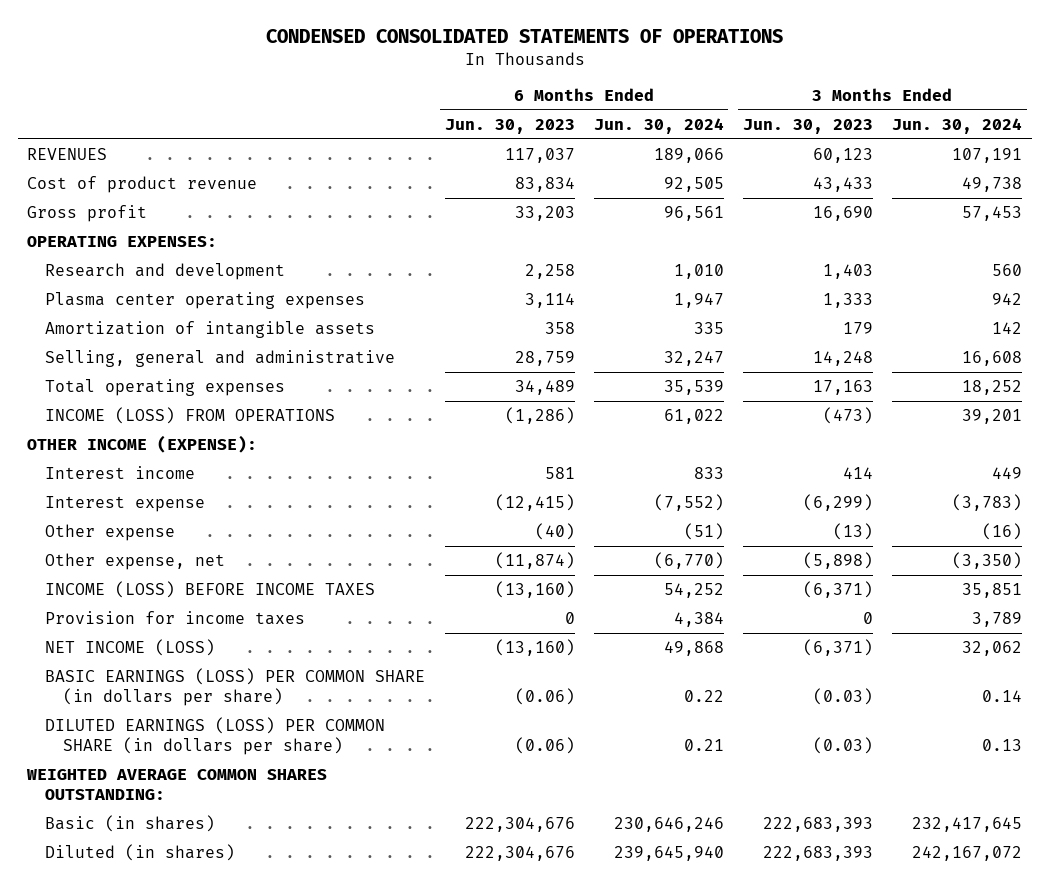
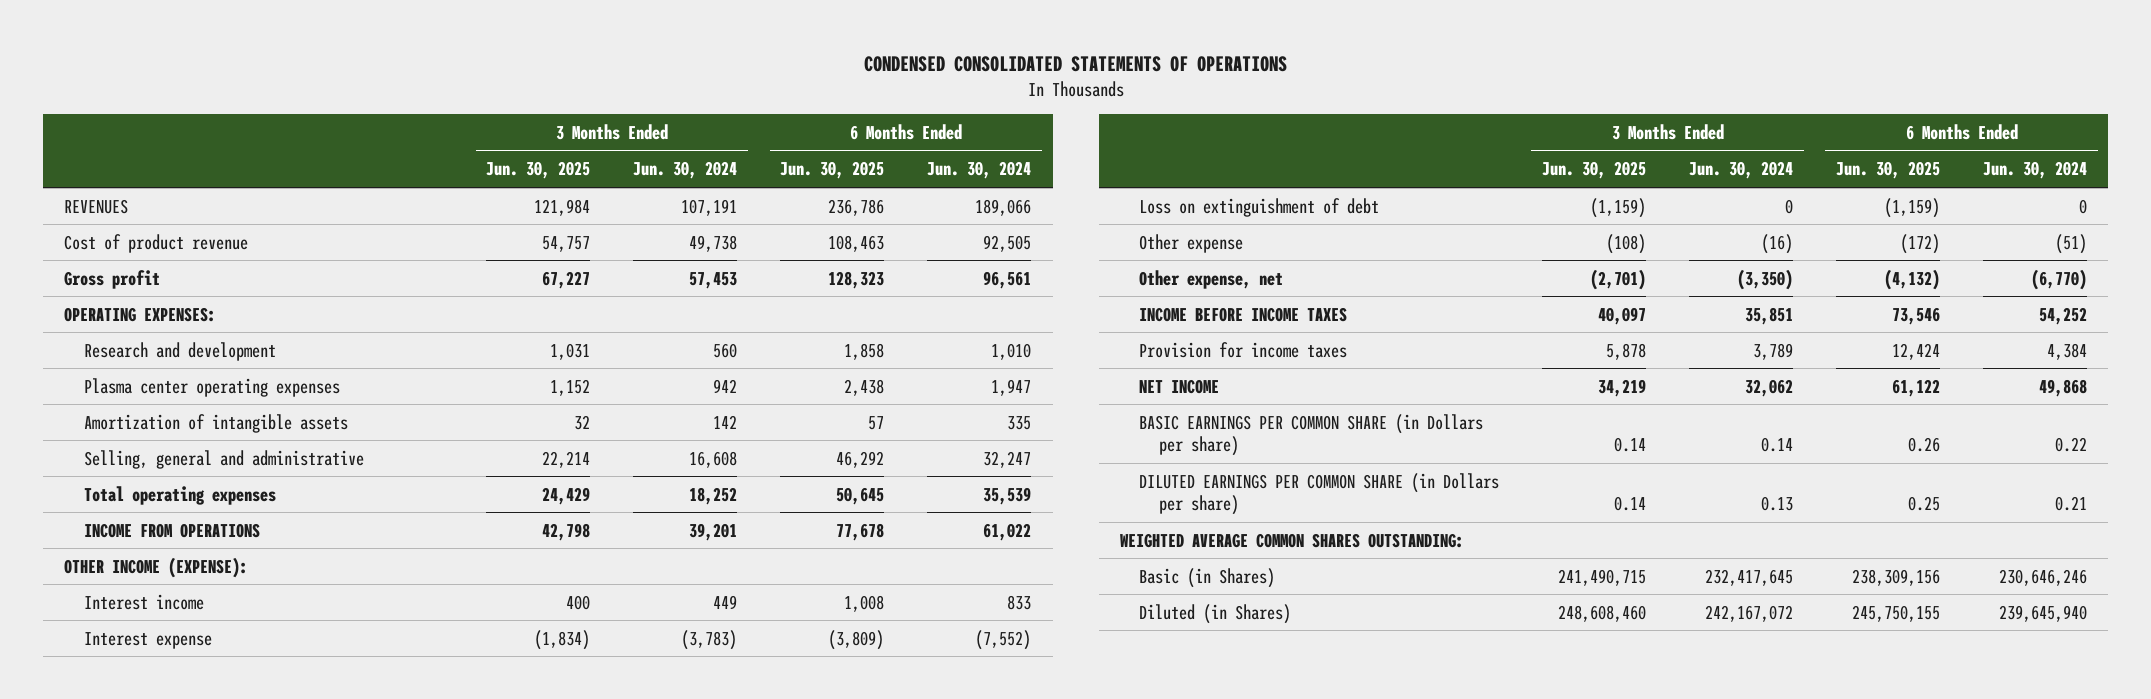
[444,118,575,134] Jun. 30, 2023 -> none
[742,118,873,134] Jun. 30, 2023 -> none
none -> [486,161,591,180] Jun. 30, 2025
none -> [780,161,885,180] Jun. 30, 2025
[45,407,336,425] INCOME (LOSS) FROM OPERATIONS -> [83,522,260,538] INCOME FROM OPERATIONS
none -> [1139,197,1380,217] Loss on extinguishment of debt
[45,581,376,599] INCOME (LOSS) BEFORE INCOME TAXES -> [1139,306,1348,322] INCOME BEFORE INCOME TAXES
[45,639,216,657] NET INCOME (LOSS) -> [1139,378,1220,394] NET INCOME
[45,668,426,707] BASIC EARNINGS (LOSS) PER COMMON SHARE (in dollars per share) -> [1139,413,1484,457] BASIC EARNINGS PER COMMON SHARE (in Dollars per share)
[45,717,386,756] DILUTED EARNINGS (LOSS) PER COMMON SHARE (in dollars per share) -> [1139,472,1500,516] DILUTED EARNINGS PER COMMON SHARE (in Dollars per share)
[45,815,216,833] Basic (in shares) -> [1139,567,1276,588] Basic (in Shares)
[45,844,236,862] Diluted (in shares) -> [1139,603,1292,624] Diluted (in Shares)

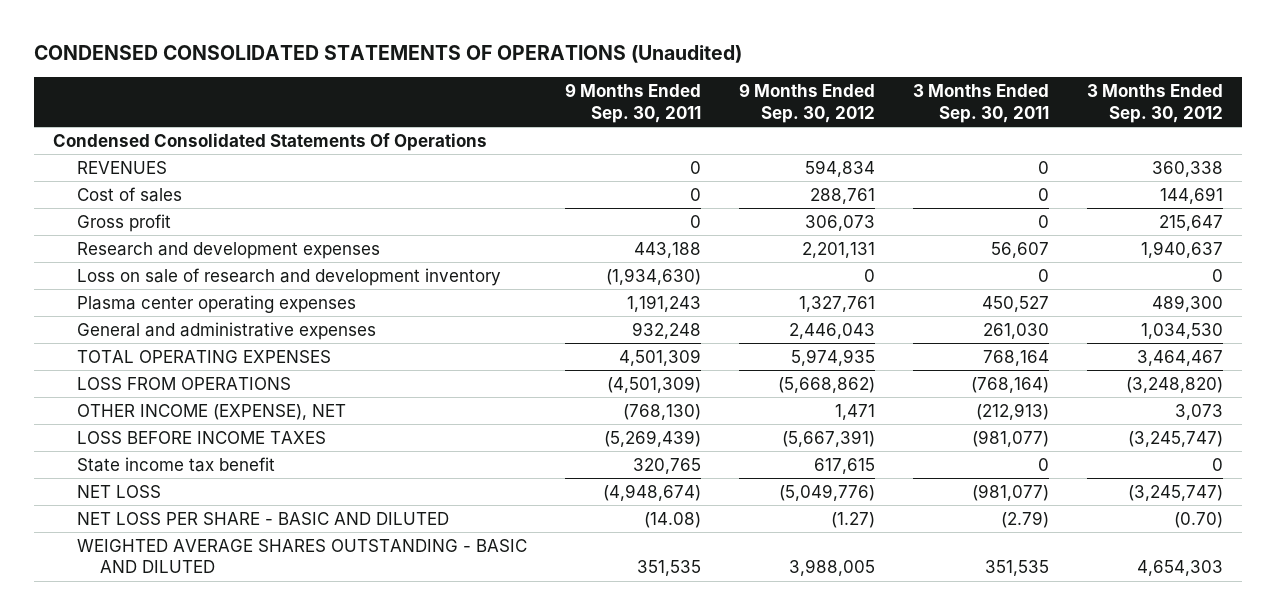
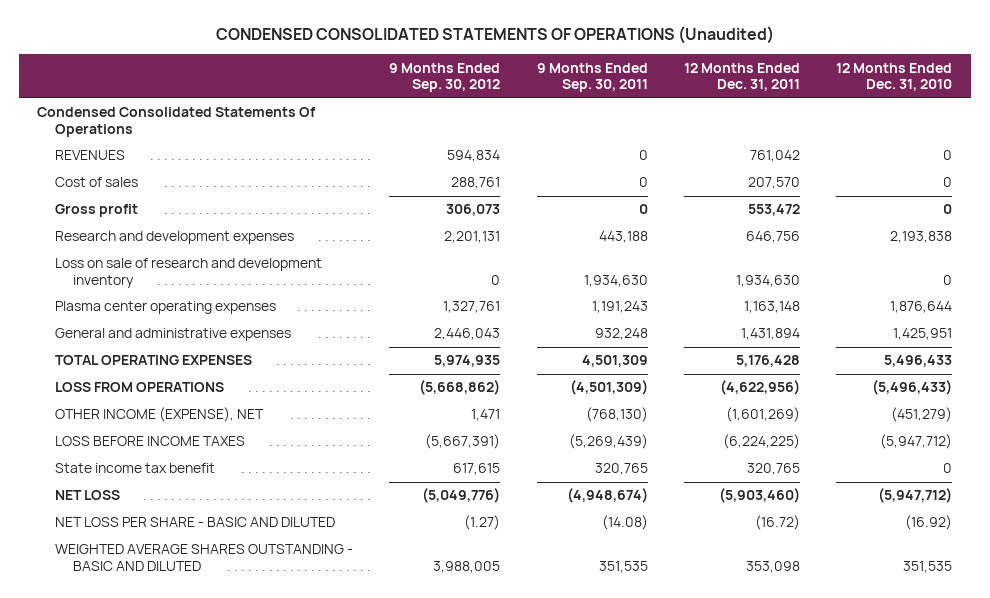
[913,84,1050,123] 3 Months Ended Sep. 30, 2011 -> none
[1087,84,1224,123] 3 Months Ended Sep. 30, 2012 -> none
none -> [684,62,801,92] 12 Months Ended Dec. 31, 2011
none -> [836,62,953,92] 12 Months Ended Dec. 31, 2010
[605,267,701,285] (1,934,630) -> [583,275,648,288] 1,934,630

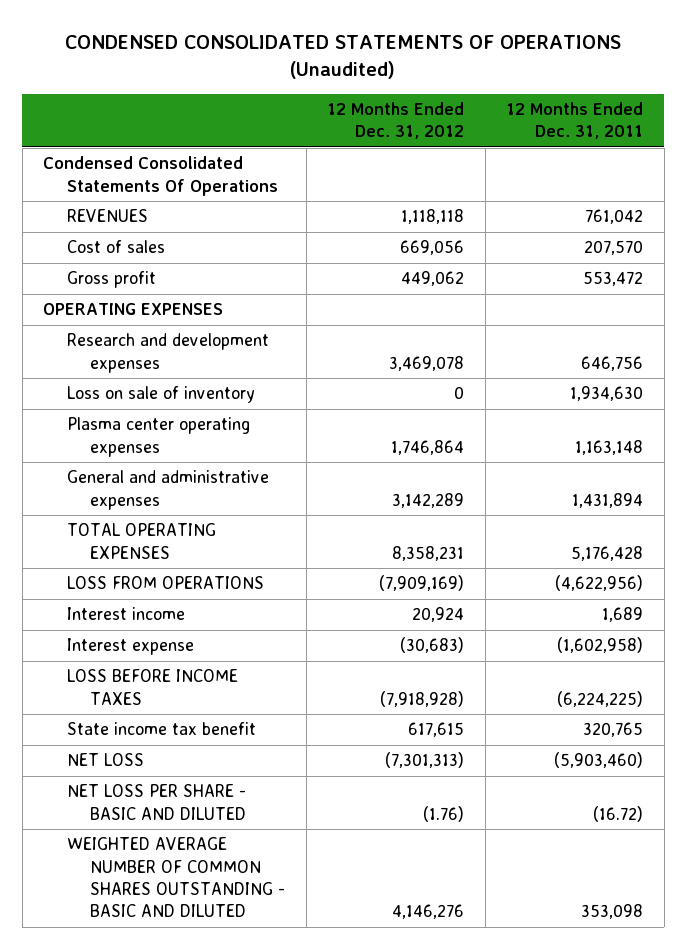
[389,62,501,93] 9 Months Ended Sep. 30, 2012 -> none
[536,62,648,93] 9 Months Ended Sep. 30, 2011 -> none
[836,62,953,92] 12 Months Ended Dec. 31, 2010 -> none
none -> [327,102,465,140] 12 Months Ended Dec. 31, 2012
none -> [43,303,224,316] OPERATING EXPENSES
[54,258,322,289] Loss on sale of research and development inventory -> [66,386,255,404] Loss on sale of inventory
[54,407,264,423] OTHER INCOME (EXPENSE), NET -> none
none -> [66,607,185,621] Interest income
none -> [66,638,194,656] Interest expense
[54,544,353,572] WEIGHTED AVERAGE SHARES OUTSTANDING - BASIC AND DILUTED -> [66,837,286,918] WEIGHTED AVERAGE NUMBER OF COMMON SHARES OUTSTANDING - BASIC AND DILUTED

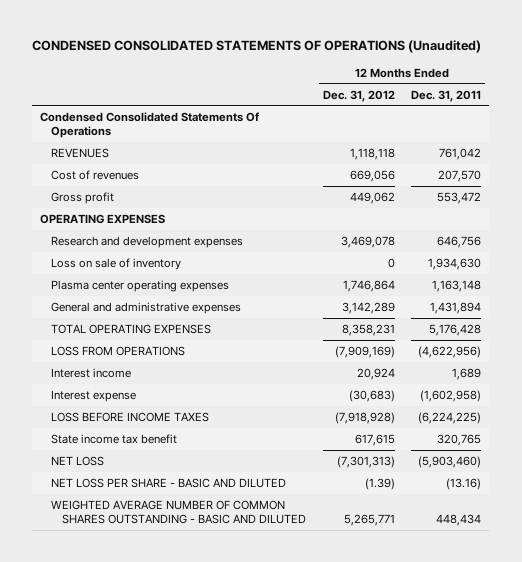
[66,240,165,254] Cost of sales -> [51,170,140,181] Cost of revenues
[423,805,465,822] (1.76) -> [364,478,395,491] (1.39)
[593,805,644,822] (16.72) -> [446,478,482,491] (13.16)
[392,904,465,920] 4,146,276 -> [343,514,395,527] 5,265,771
[581,904,644,920] 353,098 -> [436,514,482,527] 448,434

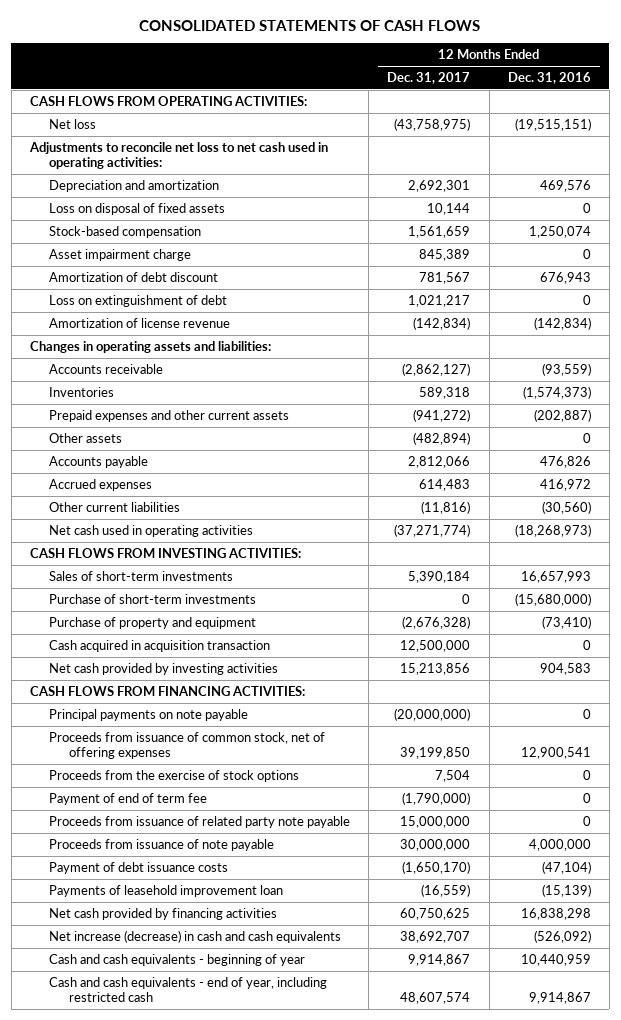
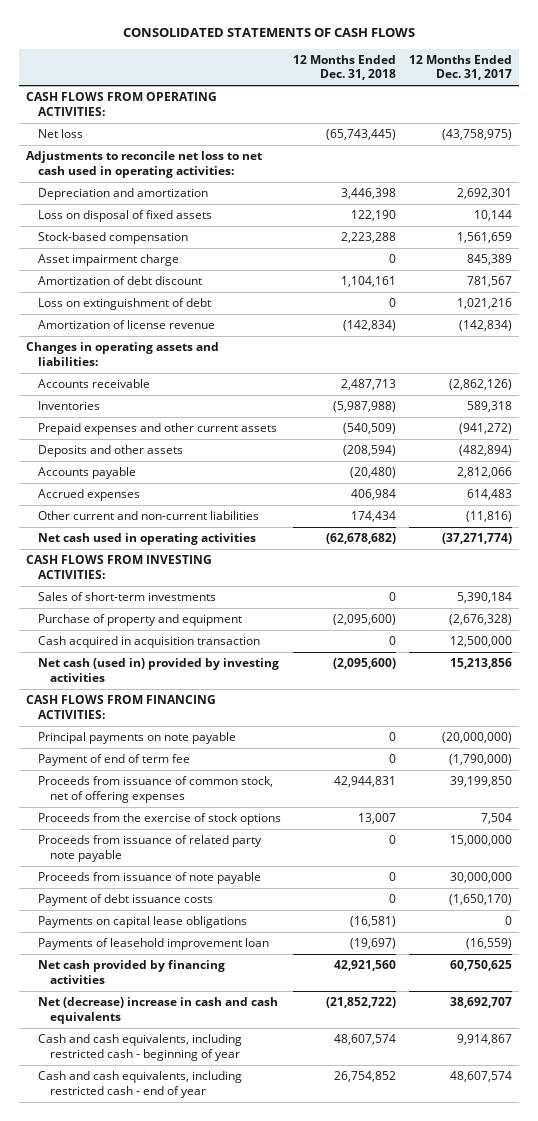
[507,71,591,84] Dec. 31, 2016 -> none
none -> [293,54,397,81] 12 Months Ended Dec. 31, 2018
[408,294,471,307] 1,021,217 -> [457,298,513,310] 1,021,216
[402,362,471,376] (2,862,127) -> [449,379,513,391] (2,862,126)
[49,432,123,443] Other assets -> [37,445,183,458] Deposits and other assets
[49,501,181,512] Other current liabilities -> [37,511,259,521] Other current and non-current liabilities
[49,593,257,604] Purchase of short-term investments -> none
[49,662,279,675] Net cash provided by investing activities -> [37,658,279,682] Net cash (used in) provided by investing activities
[49,792,208,805] Payment of end of term fee -> [37,754,190,767] Payment of end of term fee
none -> [37,916,247,929] Payments on capital lease obligations
[49,929,342,943] Net increase (decrease) in cash and cash equivalents -> [37,997,278,1024] Net (decrease) increase in cash and cash equivalents
[49,953,306,966] Cash and cash equivalents - beginning of year -> [37,1034,242,1061] Cash and cash equivalents, including restricted cash - beginning of year
[49,976,328,1002] Cash and cash equivalents - end of year, including restricted cash -> [37,1071,242,1098] Cash and cash equivalents, including restricted cash - end of year

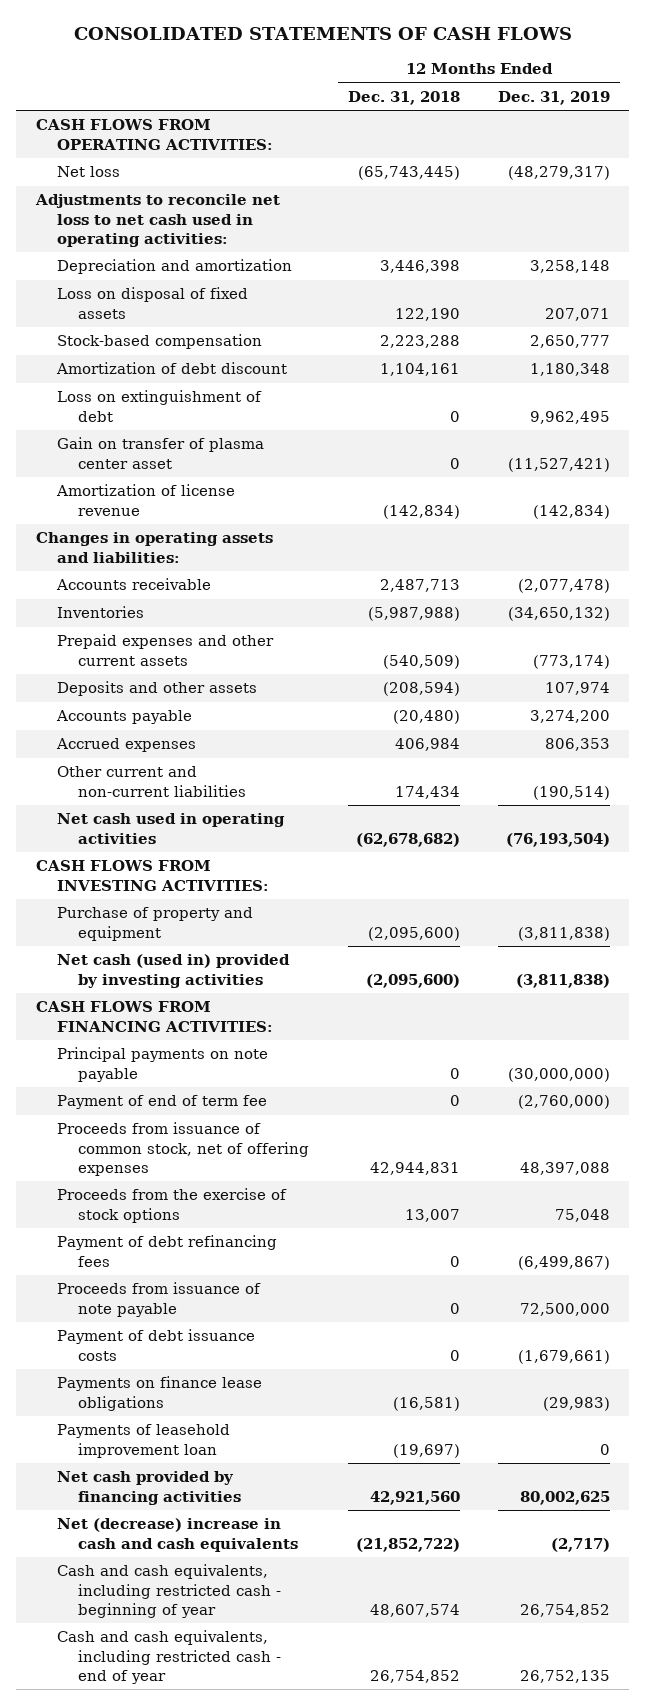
[409,54,513,81] 12 Months Ended Dec. 31, 2017 -> none
none -> [498,90,611,105] Dec. 31, 2019
[37,254,179,267] Asset impairment charge -> none
none -> [56,437,264,469] Gain on transfer of plasma center asset
[37,592,216,602] Sales of short-term investments -> none
[37,636,260,649] Cash acquired in acquisition transaction -> none
[37,835,262,862] Proceeds from issuance of related party note payable -> none
none -> [56,1235,277,1267] Payment of debt refinancing fees
[37,916,247,929] Payments on capital lease obligations -> [56,1376,262,1411] Payments on finance lease obligations

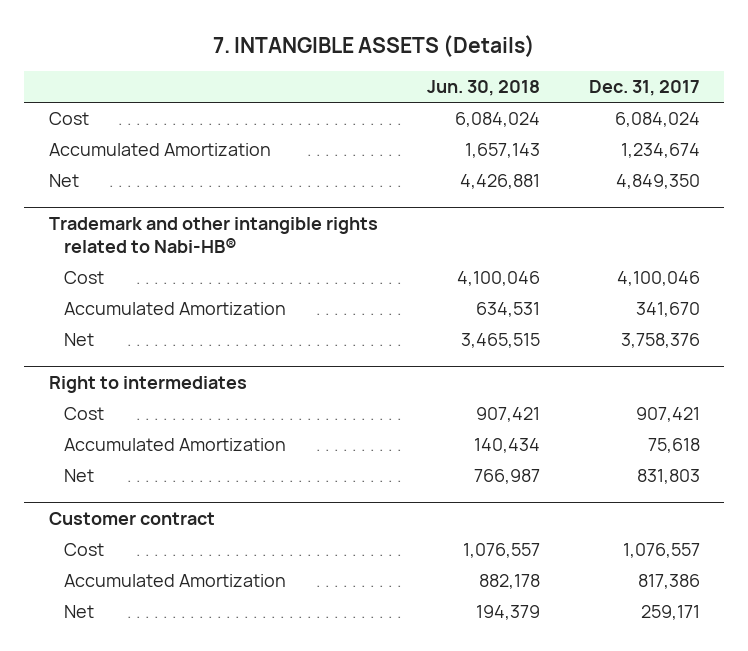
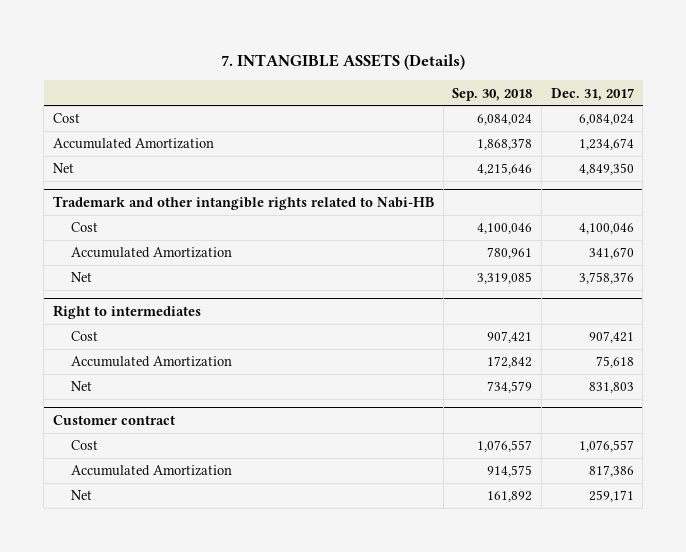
[426,80,540,97] Jun. 30, 2018 -> none
none -> [452,87,533,101] Sep. 30, 2018
[48,216,378,254] Trademark and other intangible rights related to Nabi-HB® -> [52,196,434,211] Trademark and other intangible rights related to Nabi-HB

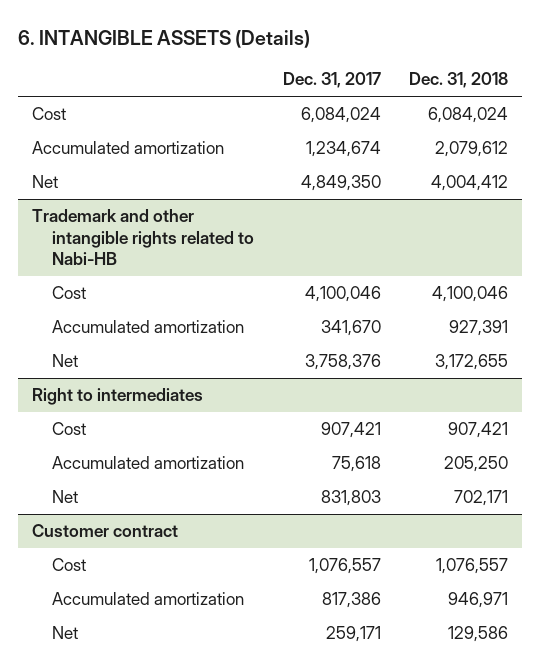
[221,53,466,70] 7. INTANGIBLE ASSETS (Details) -> [18,29,311,48] 6. INTANGIBLE ASSETS (Details)
[452,87,533,101] Sep. 30, 2018 -> none
none -> [408,72,508,89] Dec. 31, 2018
[52,138,214,150] Accumulated Amortization -> [32,141,225,155] Accumulated amortization
[71,247,233,259] Accumulated Amortization -> [52,320,245,334] Accumulated amortization
[71,356,233,368] Accumulated Amortization -> [52,456,245,470] Accumulated amortization
[71,465,233,477] Accumulated Amortization -> [52,592,245,606] Accumulated amortization

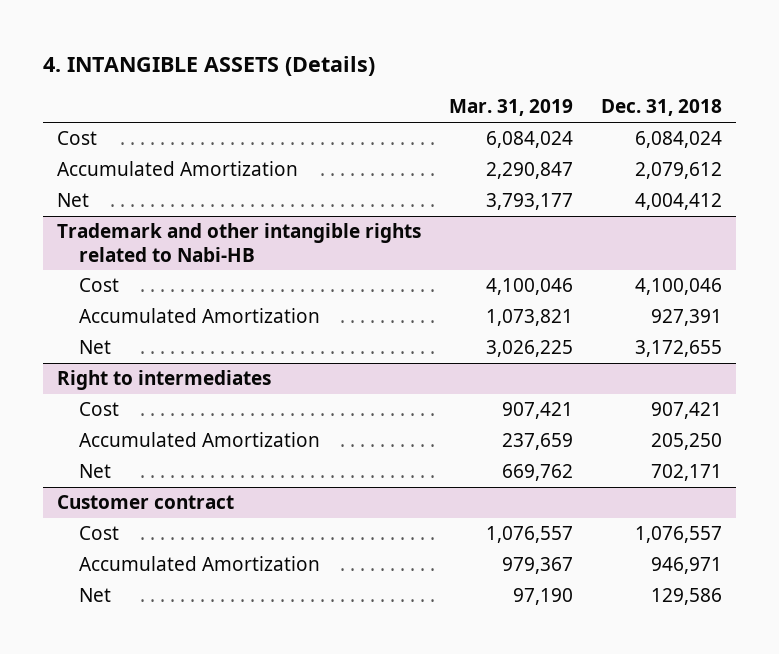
[18,29,311,48] 6. INTANGIBLE ASSETS (Details) -> [42,56,375,77] 4. INTANGIBLE ASSETS (Details)
[282,72,381,89] Dec. 31, 2017 -> none
none -> [449,99,574,117] Mar. 31, 2019
[32,141,225,155] Accumulated amortization -> [56,161,298,177] Accumulated Amortization
[52,320,245,334] Accumulated amortization -> [79,308,321,324] Accumulated Amortization
[52,456,245,470] Accumulated amortization -> [79,432,321,448] Accumulated Amortization
[52,592,245,606] Accumulated amortization -> [79,556,321,572] Accumulated Amortization

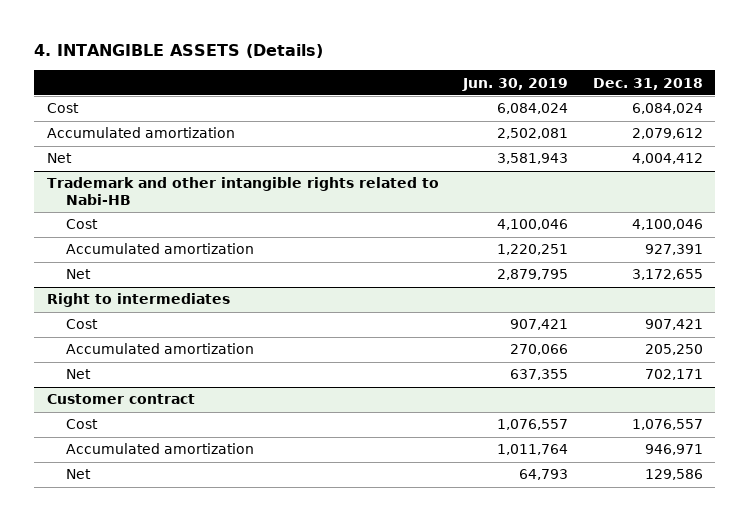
[449,99,574,117] Mar. 31, 2019 -> none
none -> [462,77,569,91] Jun. 30, 2019
[56,161,298,177] Accumulated Amortization -> [46,127,235,139] Accumulated amortization
[79,308,321,324] Accumulated Amortization -> [66,243,255,255] Accumulated amortization
[79,432,321,448] Accumulated Amortization -> [66,343,255,355] Accumulated amortization
[79,556,321,572] Accumulated Amortization -> [66,443,255,455] Accumulated amortization

